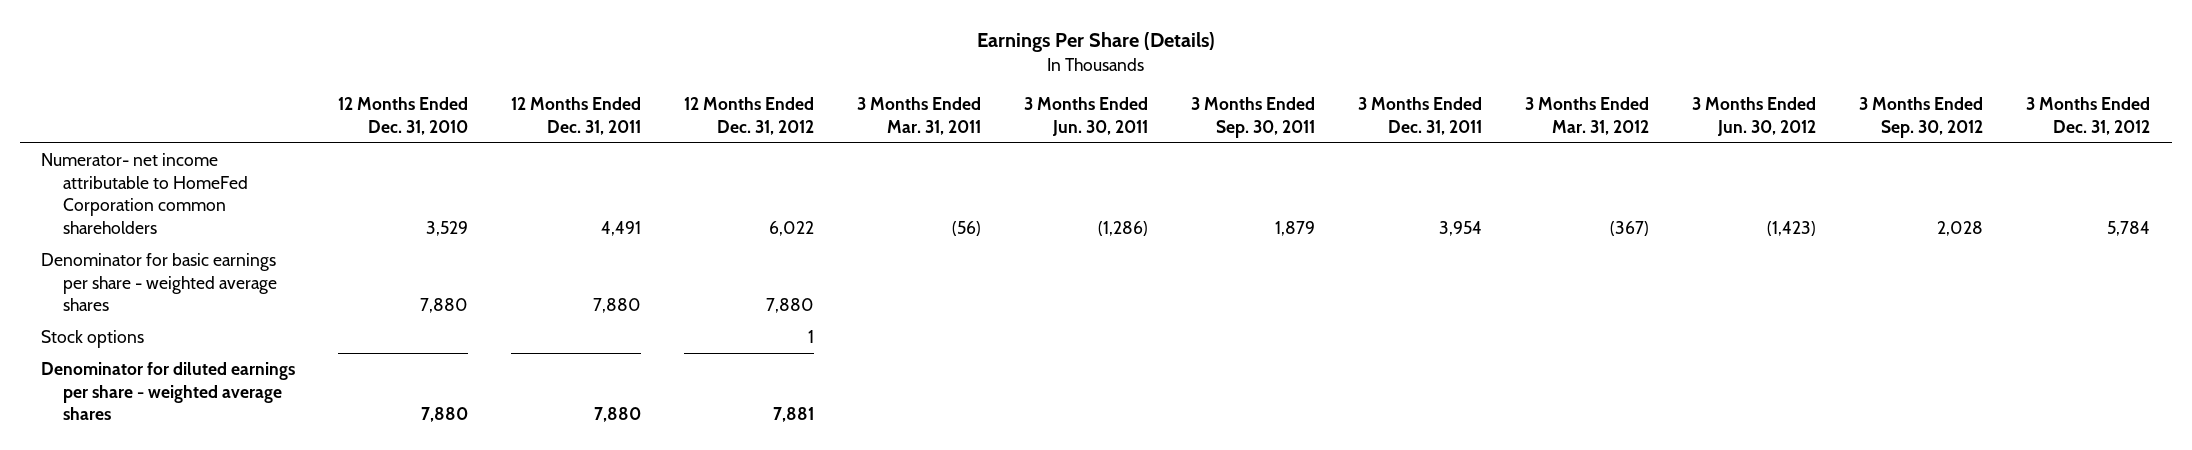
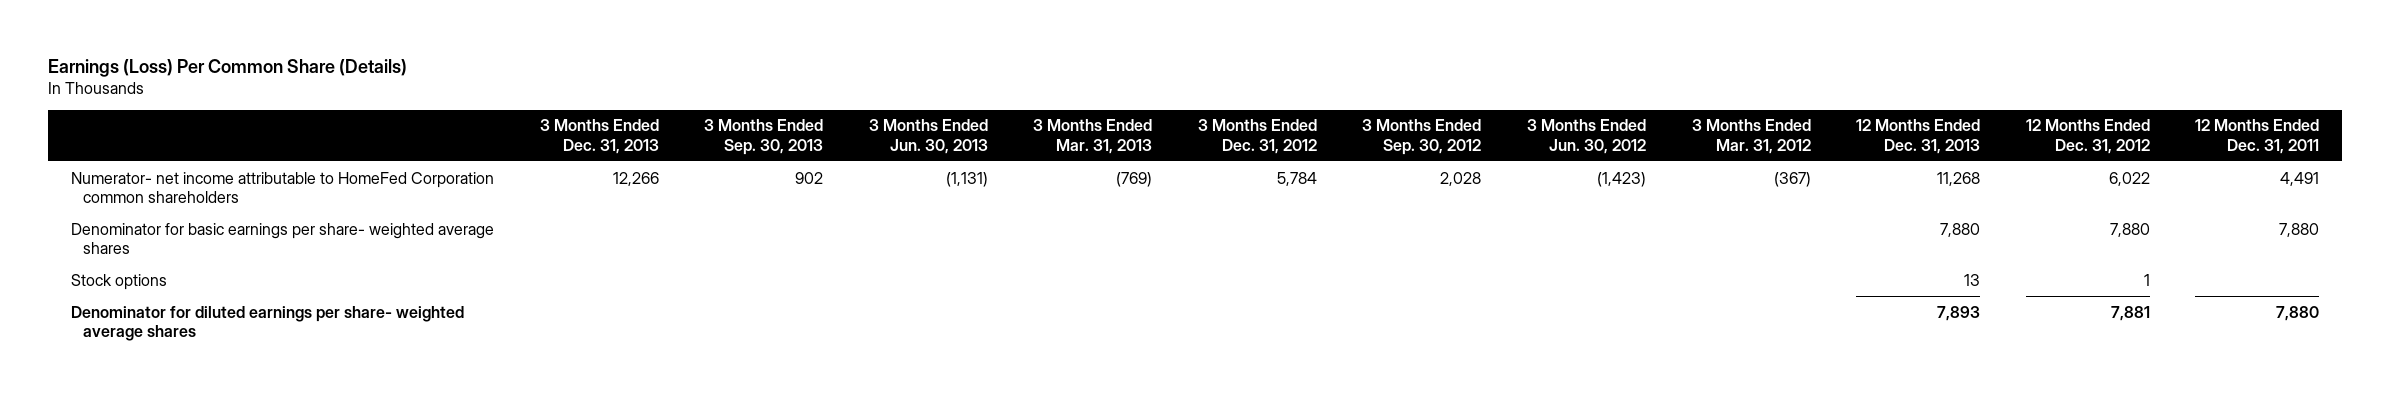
[976,31,1215,52] Earnings Per Share (Details) -> [48,58,408,77] Earnings (Loss) Per Common Share (Details)
[338,97,469,136] 12 Months Ended Dec. 31, 2010 -> none
[857,97,982,136] 3 Months Ended Mar. 31, 2011 -> none
[1024,97,1149,137] 3 Months Ended Jun. 30, 2011 -> none
[1191,97,1316,139] 3 Months Ended Sep. 30, 2011 -> none
[1358,97,1483,136] 3 Months Ended Dec. 31, 2011 -> none
none -> [539,119,659,154] 3 Months Ended Dec. 31, 2013
none -> [704,119,824,155] 3 Months Ended Sep. 30, 2013
none -> [868,119,988,154] 3 Months Ended Jun. 30, 2013
none -> [1033,119,1153,154] 3 Months Ended Mar. 31, 2013
none -> [1856,119,1981,154] 12 Months Ended Dec. 31, 2013
[41,253,277,312] Denominator for basic earnings per share - weighted average shares -> [70,222,494,255] Denominator for basic earnings per share- weighted average shares
[41,362,296,421] Denominator for diluted earnings per share - weighted average shares -> [70,305,464,342] Denominator for diluted earnings per share- weighted average shares

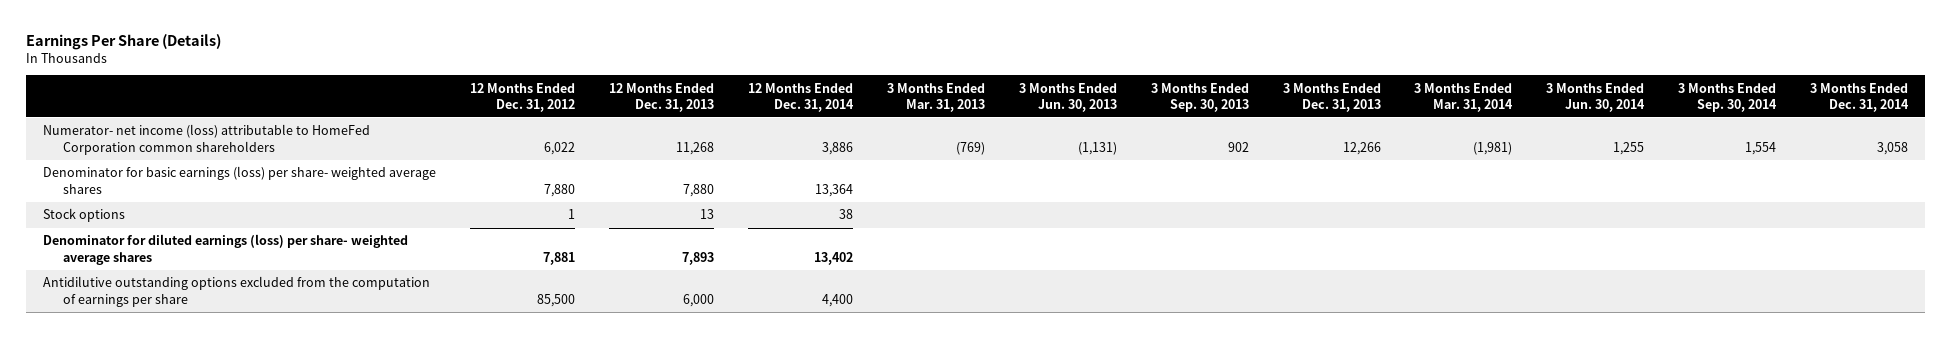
[48,58,408,77] Earnings (Loss) Per Common Share (Details) -> [26,33,222,50] Earnings Per Share (Details)
[1197,119,1317,154] 3 Months Ended Dec. 31, 2012 -> none
[1362,119,1482,155] 3 Months Ended Sep. 30, 2012 -> none
[1526,119,1646,154] 3 Months Ended Jun. 30, 2012 -> none
[1691,119,1811,154] 3 Months Ended Mar. 31, 2012 -> none
[2195,119,2320,154] 12 Months Ended Dec. 31, 2011 -> none
none -> [747,82,854,112] 12 Months Ended Dec. 31, 2014
none -> [1414,82,1514,112] 3 Months Ended Mar. 31, 2014
none -> [1546,82,1646,112] 3 Months Ended Jun. 30, 2014
none -> [1678,82,1778,112] 3 Months Ended Sep. 30, 2014
none -> [1810,82,1910,112] 3 Months Ended Dec. 31, 2014
[70,171,494,204] Numerator- net income attributable to HomeFed Corporation common shareholders -> [43,124,371,155] Numerator- net income (loss) attributable to HomeFed Corporation common shareholders
[70,222,494,255] Denominator for basic earnings per share- weighted average shares -> [43,166,437,194] Denominator for basic earnings (loss) per share- weighted average shares
[70,305,464,342] Denominator for diluted earnings per share- weighted average shares -> [43,234,409,265] Denominator for diluted earnings (loss) per share- weighted average shares
none -> [43,276,431,307] Antidilutive outstanding options excluded from the computation of earnings per share

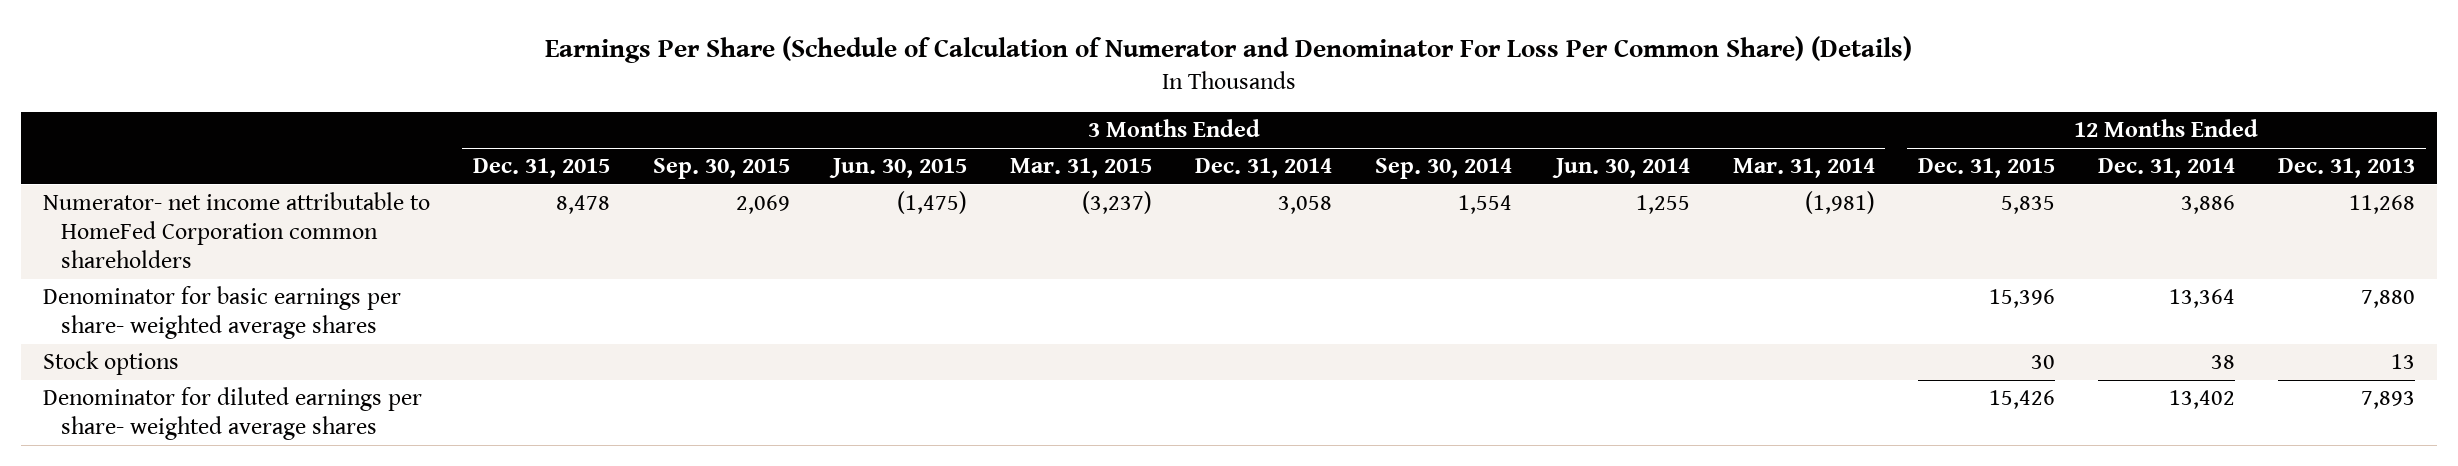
[26,33,222,50] Earnings Per Share (Details) -> [544,36,1912,64] Earnings Per Share (Schedule of Calculation of Numerator and Denominator For Loss Per Common Share) (Details)
[469,82,575,112] 12 Months Ended Dec. 31, 2012 -> none
[886,82,985,112] 3 Months Ended Mar. 31, 2013 -> none
[1018,82,1117,112] 3 Months Ended Jun. 30, 2013 -> none
[1150,82,1249,112] 3 Months Ended Sep. 30, 2013 -> none
[1282,82,1381,112] 3 Months Ended Dec. 31, 2013 -> none
none -> [472,158,610,179] Dec. 31, 2015
none -> [652,158,790,180] Sep. 30, 2015
none -> [828,158,967,179] Jun. 30, 2015
none -> [1010,158,1153,179] Mar. 31, 2015
none -> [1917,158,2055,179] Dec. 31, 2015
[43,124,371,155] Numerator- net income (loss) attributable to HomeFed Corporation common shareholders -> [42,192,430,269] Numerator- net income attributable to HomeFed Corporation common shareholders
[43,166,437,194] Denominator for basic earnings (loss) per share- weighted average shares -> [42,286,401,340] Denominator for basic earnings per share- weighted average shares
[43,276,431,307] Antidilutive outstanding options excluded from the computation of earnings per share -> none
[43,234,409,265] Denominator for diluted earnings (loss) per share- weighted average shares -> [42,387,422,441] Denominator for diluted earnings per share- weighted average shares

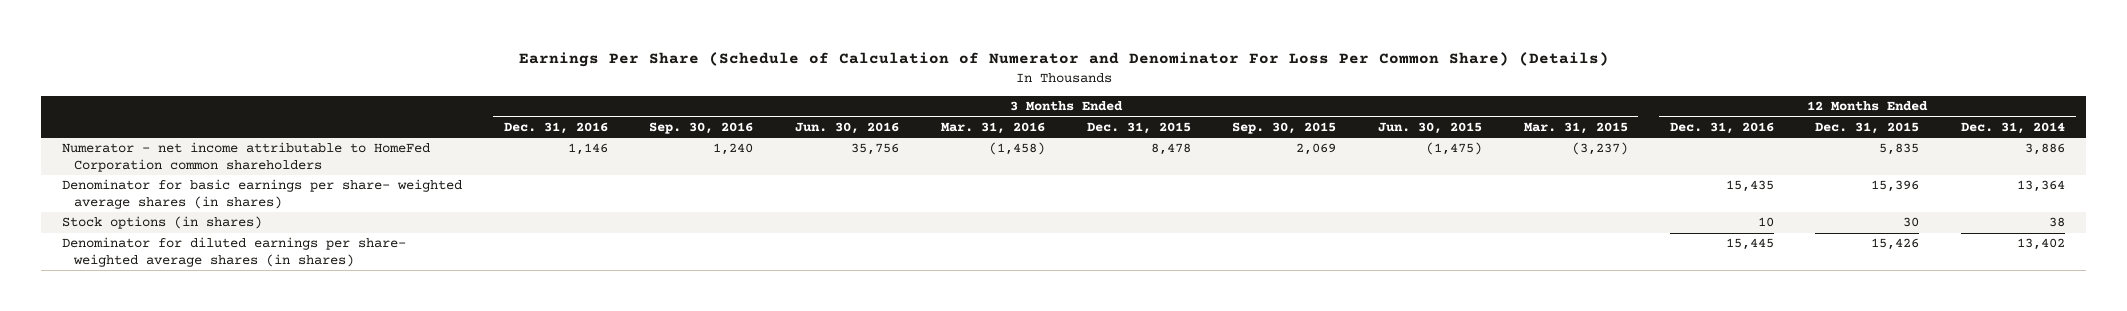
[1195,158,1333,179] Dec. 31, 2014 -> none
[1375,158,1513,180] Sep. 30, 2014 -> none
[1551,158,1690,179] Jun. 30, 2014 -> none
[1732,158,1875,179] Mar. 31, 2014 -> none
[2278,158,2416,179] Dec. 31, 2013 -> none
none -> [503,122,608,135] Dec. 31, 2016
none -> [649,122,754,135] Sep. 30, 2016
none -> [795,122,900,135] Jun. 30, 2016
none -> [940,122,1045,135] Mar. 31, 2016
none -> [1669,122,1774,135] Dec. 31, 2016
[42,192,430,269] Numerator- net income attributable to HomeFed Corporation common shareholders -> [61,142,430,173] Numerator - net income attributable to HomeFed Corporation common shareholders
[42,286,401,340] Denominator for basic earnings per share- weighted average shares -> [61,179,462,210] Denominator for basic earnings per share- weighted average shares (in shares)
[42,351,179,376] Stock options -> [61,216,262,230] Stock options (in shares)
[42,387,422,441] Denominator for diluted earnings per share- weighted average shares -> [61,237,406,268] Denominator for diluted earnings per share- weighted average shares (in shares)

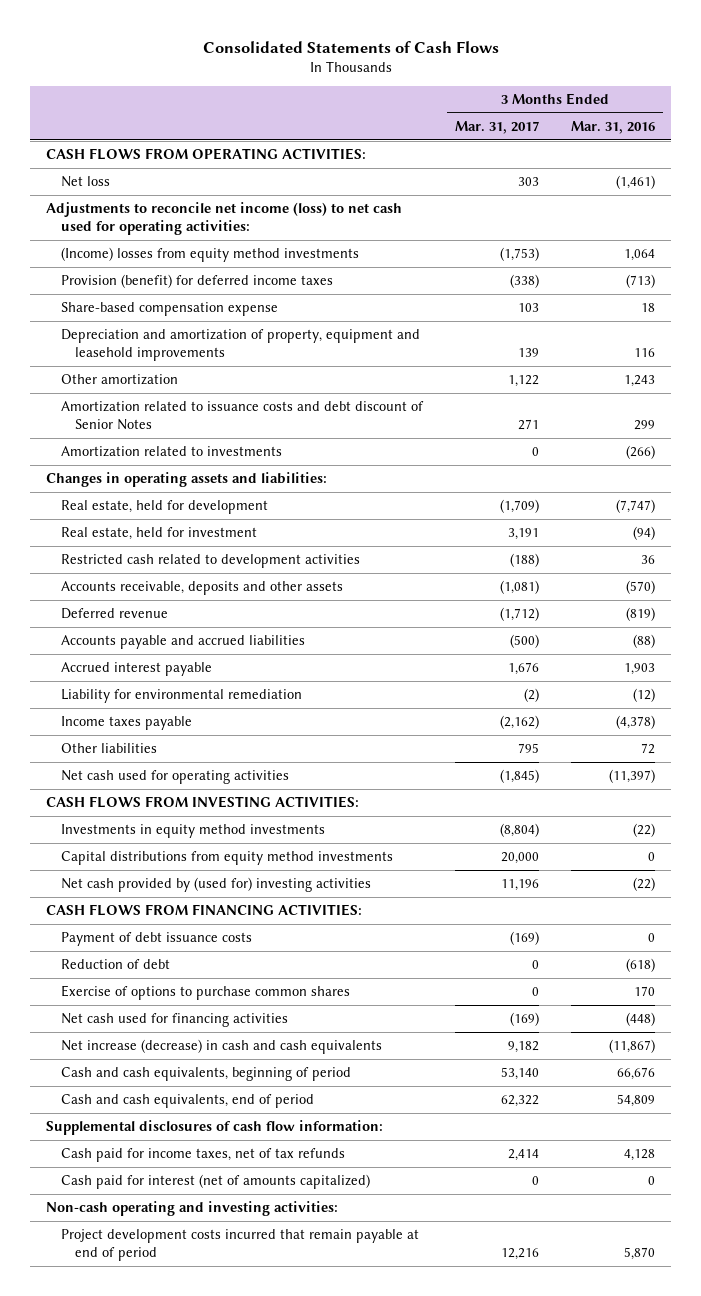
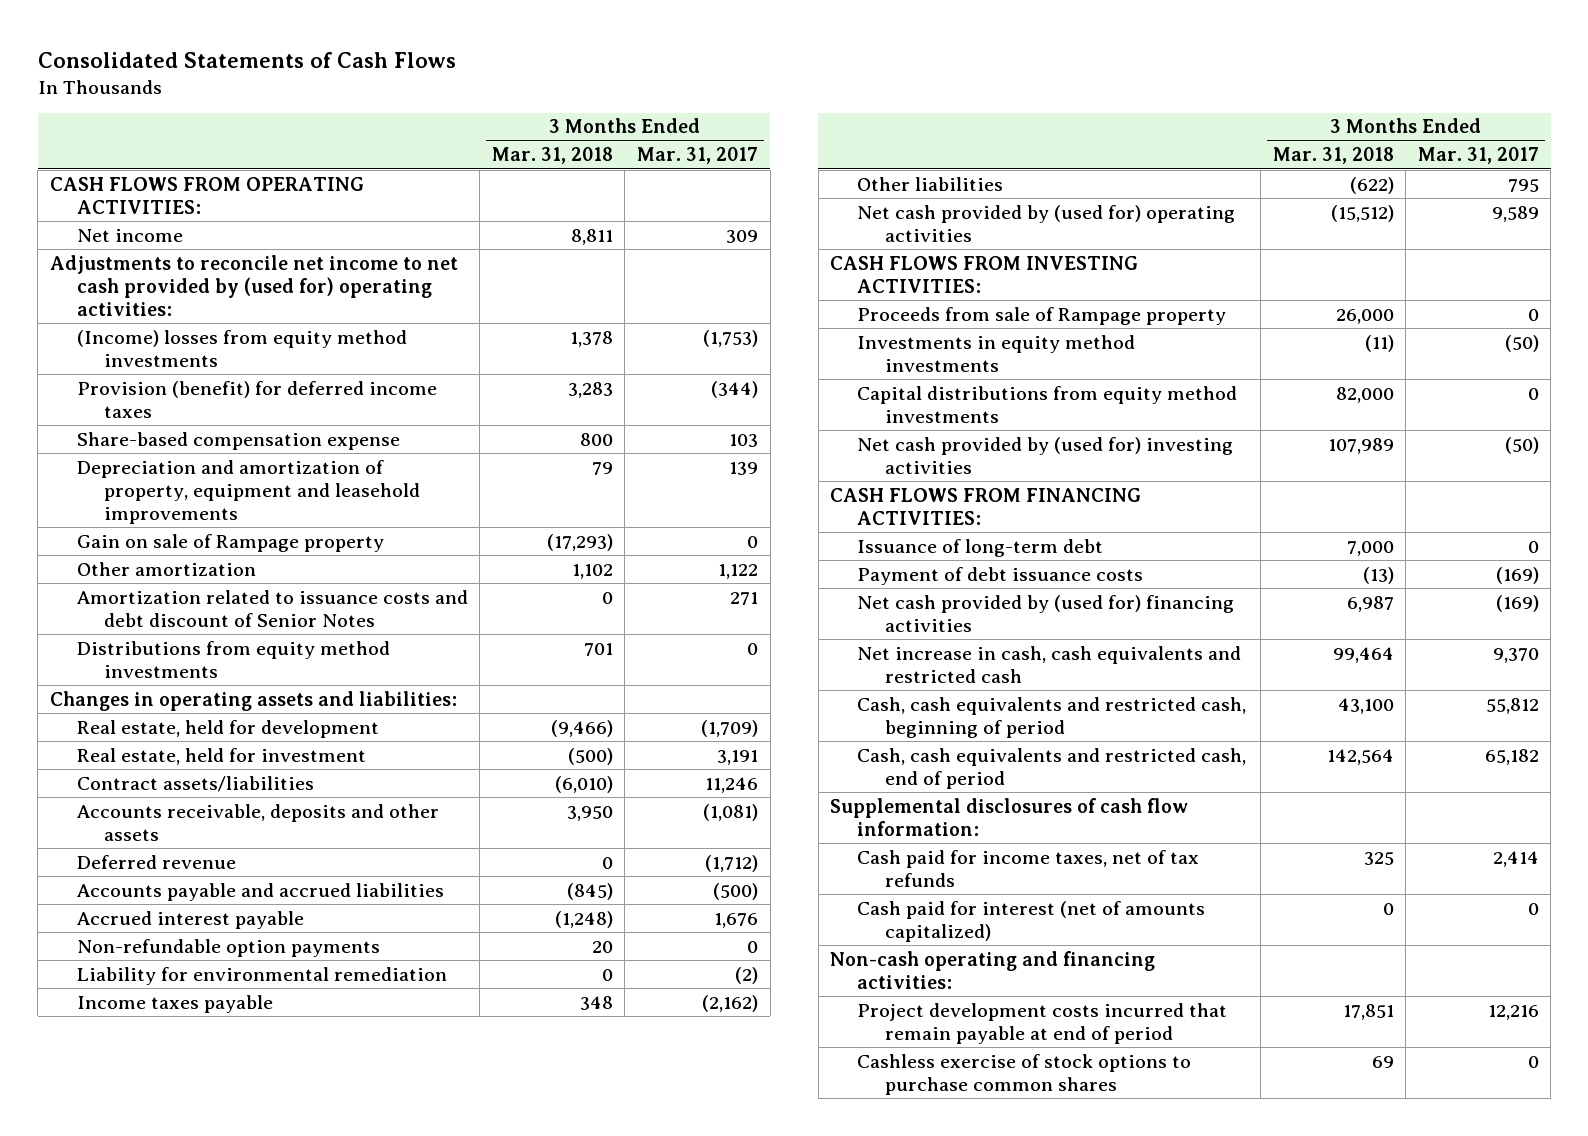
[570,120,655,134] Mar. 31, 2016 -> none
none -> [491,147,613,165] Mar. 31, 2018
[60,176,110,188] Net loss -> [76,228,183,242] Net income
[517,177,539,187] 303 -> [726,229,759,243] 309
[46,202,403,236] Adjustments to reconcile net income (loss) to net cash used for operating activities: -> [49,254,458,317] Adjustments to reconcile net income to net cash provided by (used for) operating activities:
[509,274,539,289] (338) -> [711,380,759,398] (344)
none -> [76,533,384,552] Gain on sale of Rampage property
[60,446,282,458] Amortization related to investments -> none
none -> [76,640,390,678] Distributions from equity method investments
[60,554,360,569] Restricted cash related to development activities -> none
none -> [76,775,314,792] Contract assets/liabilities
none -> [76,938,380,957] Non-refundable option payments
[60,770,289,785] Net cash used for operating activities -> [857,204,1236,242] Net cash provided by (used for) operating activities
[499,769,539,784] (1,845) -> [1491,205,1539,222] 9,589
none -> [857,306,1227,325] Proceeds from sale of Rampage property
[499,823,539,838] (8,804) -> [1504,334,1539,352] (50)
[500,852,539,865] 20,000 -> [1527,387,1539,400] 0
[500,879,539,892] 11,196 -> [1504,436,1539,454] (50)
none -> [857,538,1104,557] Issuance of long-term debt
[60,959,170,970] Reduction of debt -> none
[60,985,350,1001] Exercise of options to purchase common shares -> none
[60,1013,288,1028] Net cash used for financing activities -> [857,594,1235,632] Net cash provided by (used for) financing activities
[60,1039,382,1055] Net increase (decrease) in cash and cash equivalents -> [857,645,1242,683] Net increase in cash, cash equivalents and restricted cash
[507,1041,539,1054] 9,182 -> [1492,647,1539,663] 9,370
[60,1067,351,1082] Cash and cash equivalents, beginning of period -> [857,696,1247,738] Cash, cash equivalents and restricted cash, beginning of period
[500,1067,539,1081] 53,140 -> [1485,697,1539,714] 55,812
[60,1094,314,1109] Cash and cash equivalents, end of period -> [857,747,1247,789] Cash, cash equivalents and restricted cash, end of period
[500,1095,539,1108] 62,322 -> [1484,748,1539,765] 65,182
[46,1201,339,1217] Non-cash operating and investing activities: -> [830,950,1156,989] Non-cash operating and financing activities:
none -> [857,1053,1192,1095] Cashless exercise of stock options to purchase common shares

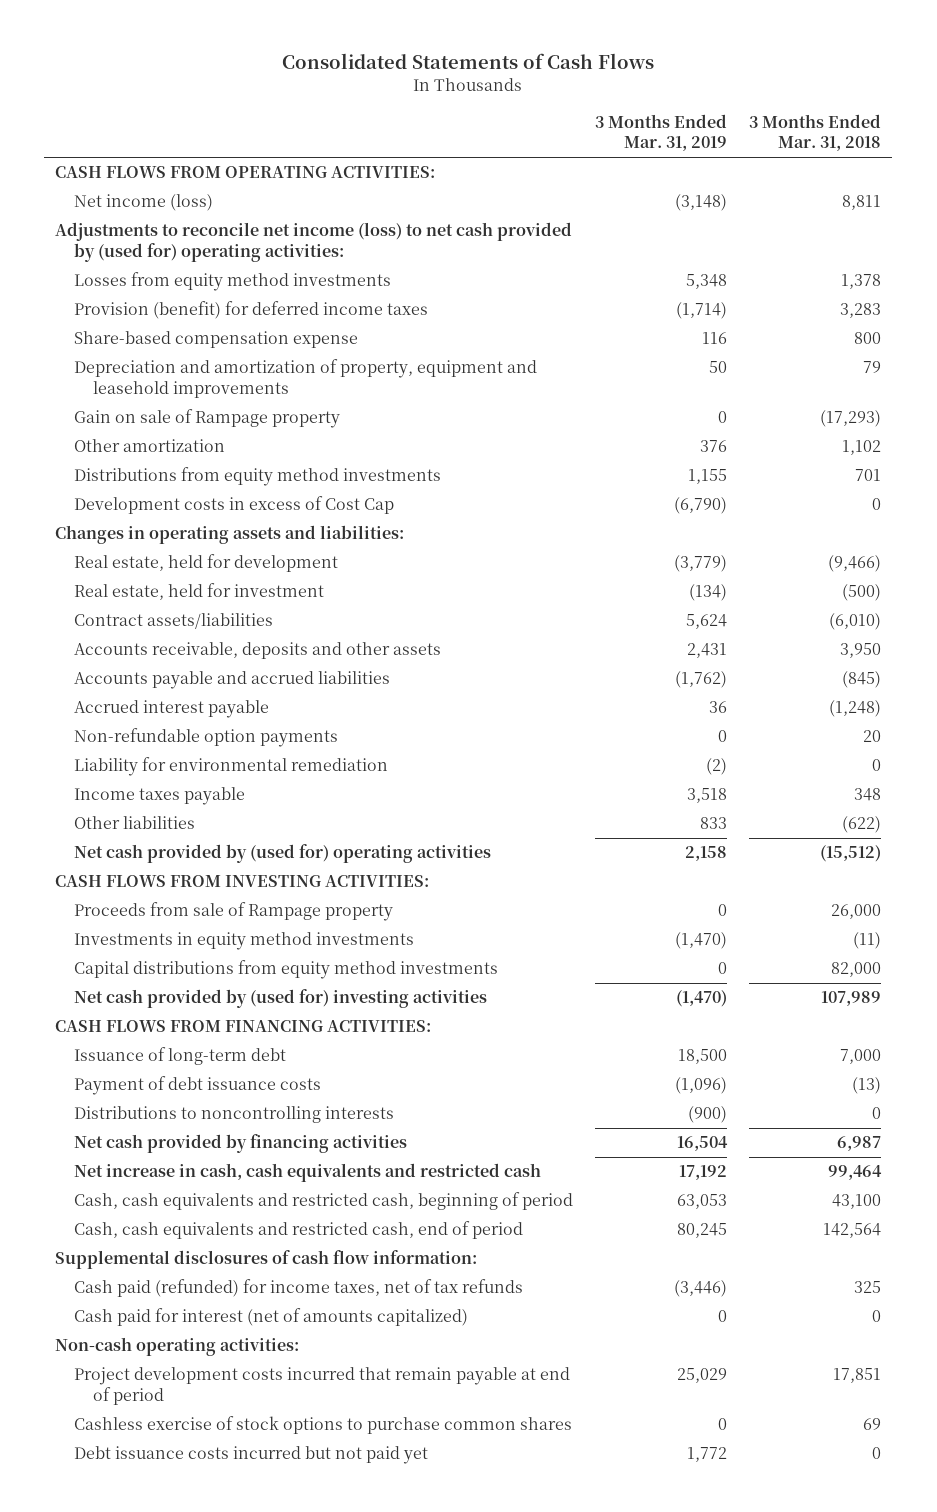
[637,147,759,165] Mar. 31, 2017 -> none
none -> [595,113,728,152] 3 Months Ended Mar. 31, 2019
[76,228,183,242] Net income -> [74,194,214,212] Net income (loss)
[49,254,458,317] Adjustments to reconcile net income to net cash provided by (used for) operating activities: -> [55,222,573,263] Adjustments to reconcile net income (loss) to net cash provided by (used for) operating activities:
[76,329,407,367] (Income) losses from equity method investments -> [74,272,392,292] Losses from equity method investments
[76,589,468,627] Amortization related to issuance costs and debt discount of Senior Notes -> none
none -> [74,496,395,515] Development costs in excess of Cost Cap
[76,854,236,869] Deferred revenue -> none
none -> [74,1106,395,1124] Distributions to noncontrolling interests
[857,594,1235,632] Net cash provided by (used for) financing activities -> [74,1134,408,1154] Net cash provided by financing activities
[857,849,1200,887] Cash paid for income taxes, net of tax refunds -> [74,1279,524,1298] Cash paid (refunded) for income taxes, net of tax refunds
[830,950,1156,989] Non-cash operating and financing activities: -> [55,1337,300,1357] Non-cash operating activities:
none -> [74,1446,429,1465] Debt issuance costs incurred but not paid yet

